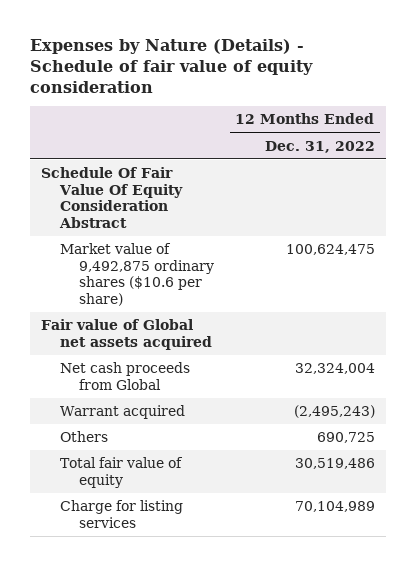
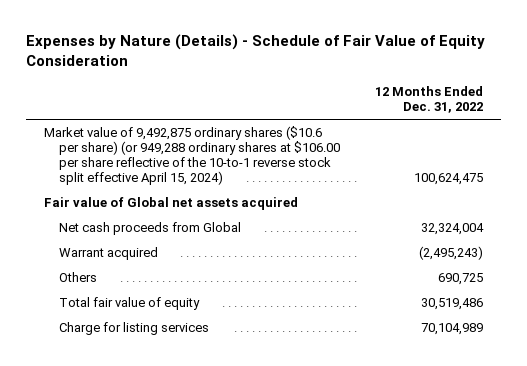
[30,39,314,94] Expenses by Nature (Details) - Schedule of fair value of equity consideration -> [26,34,486,67] Expenses by Nature (Details) - Schedule of Fair Value of Equity Consideration
[41,167,184,229] Schedule Of Fair Value Of Equity Consideration Abstract -> none
[60,243,214,307] Market value of 9,492,875 ordinary shares ($10.6 per share) -> [44,126,340,186] Market value of 9,492,875 ordinary shares ($10.6 per share) (or 949,288 ordinary shares at $106.00 per share reflective of the 10-to-1 reverse stock split effective April 15, 2024)

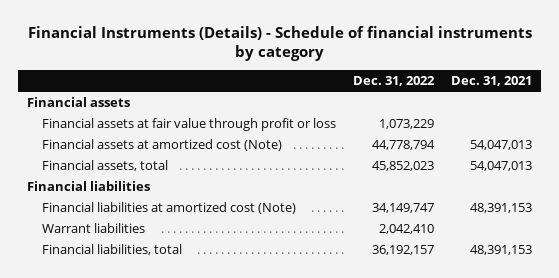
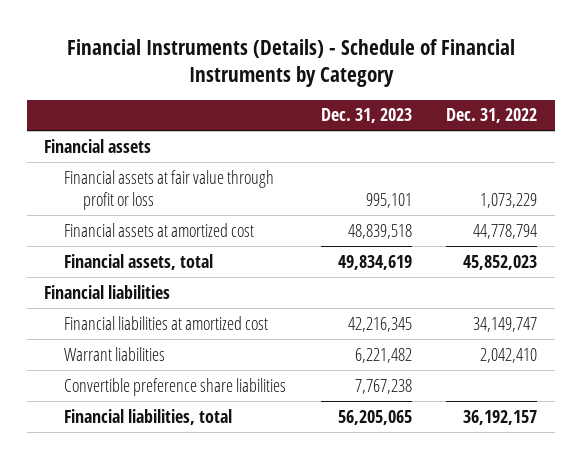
[27,25,532,62] Financial Instruments (Details) - Schedule of financial instruments by category -> [66,38,515,88] Financial Instruments (Details) - Schedule of Financial Instruments by Category
[451,76,533,87] Dec. 31, 2021 -> none
none -> [320,108,412,124] Dec. 31, 2023
[41,139,282,152] Financial assets at amortized cost (Note) -> [63,222,254,237] Financial assets at amortized cost
[41,202,296,215] Financial liabilities at amortized cost (Note) -> [63,315,268,330] Financial liabilities at amortized cost
none -> [63,377,286,396] Convertible preference share liabilities

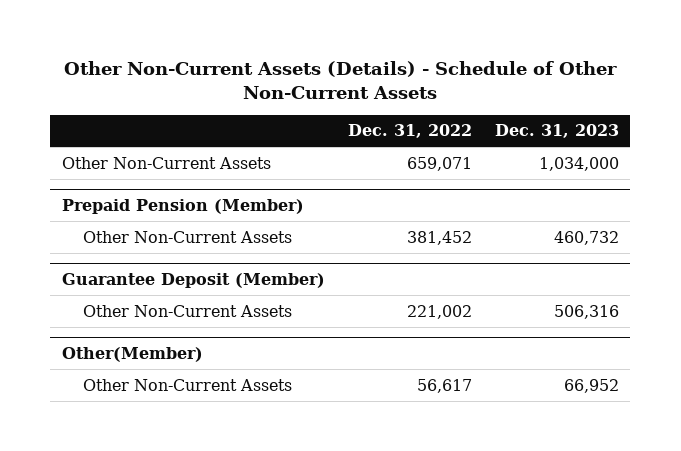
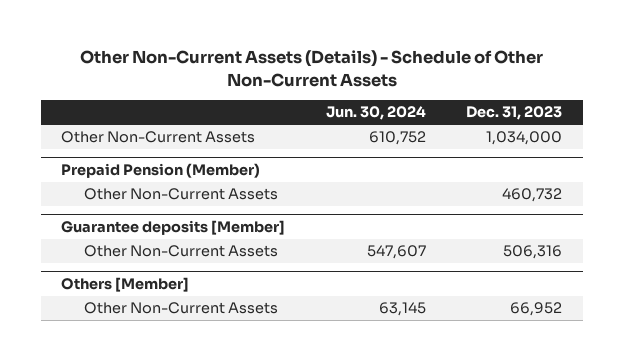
[347,124,472,139] Dec. 31, 2022 -> none
none -> [325,106,426,121] Jun. 30, 2024
[61,272,325,288] Guarantee Deposit (Member) -> [61,220,286,236] Guarantee deposits [Member]
[61,346,203,362] Other(Member) -> [61,277,190,293] Others [Member]

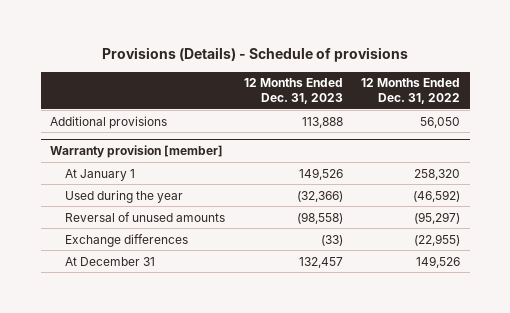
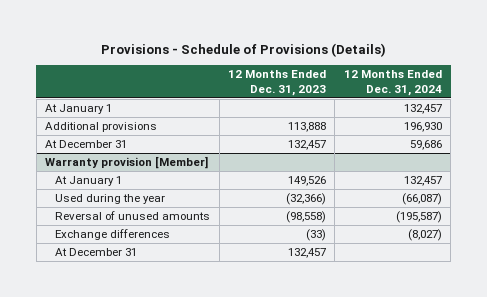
[102,47,409,63] Provisions (Details) - Schedule of provisions -> [100,42,386,57] Provisions - Schedule of Provisions (Details)
[361,78,461,104] 12 Months Ended Dec. 31, 2022 -> none
none -> [343,70,442,96] 12 Months Ended Dec. 31, 2024
none -> [45,103,113,114] At January 1
none -> [45,139,128,148] At December 31
[50,144,224,158] Warranty provision [member] -> [45,155,209,169] Warranty provision [Member]

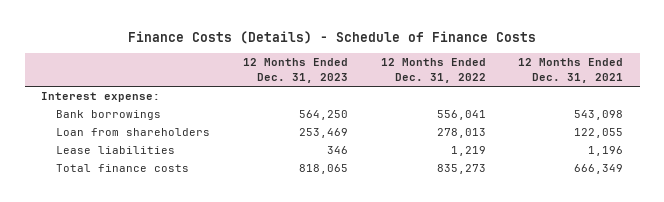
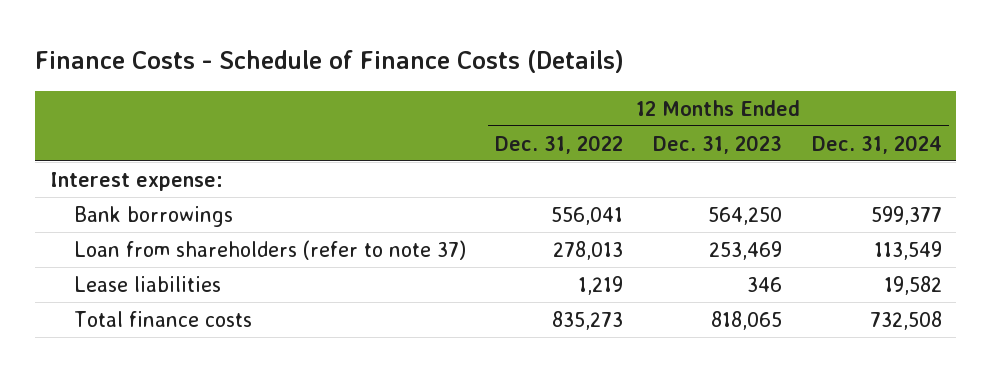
[128,30,537,44] Finance Costs (Details) - Schedule of Finance Costs -> [35,50,625,74] Finance Costs - Schedule of Finance Costs (Details)
[518,58,624,83] 12 Months Ended Dec. 31, 2021 -> none
none -> [811,134,942,154] Dec. 31, 2024
[55,128,210,137] Loan from shareholders -> [73,239,466,260] Loan from shareholders (refer to note 37)

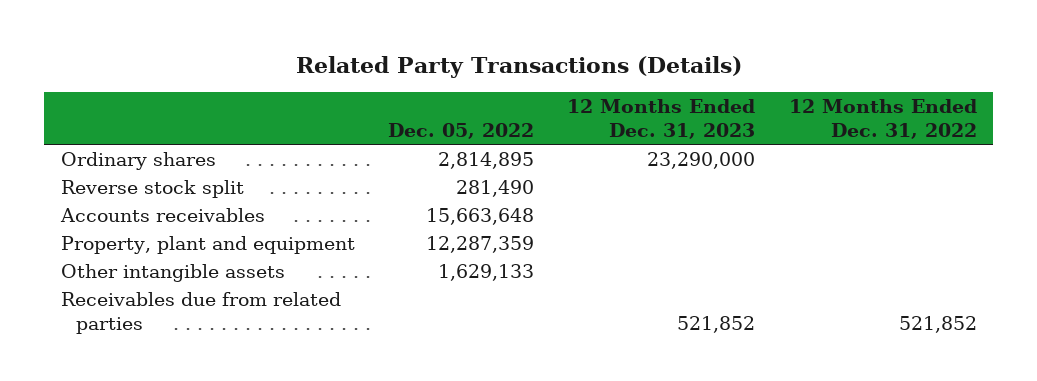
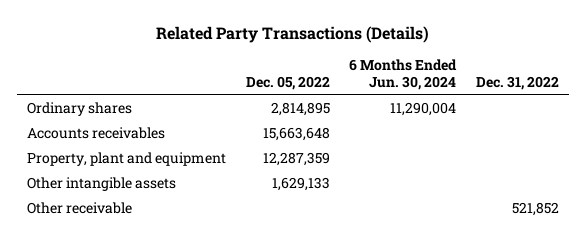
[567,99,756,140] 12 Months Ended Dec. 31, 2023 -> none
[788,99,977,140] 12 Months Ended Dec. 31, 2022 -> none
none -> [349,59,458,90] 6 Months Ended Jun. 30, 2024
none -> [475,75,559,90] Dec. 31, 2022
[60,180,244,199] Reverse stock split -> none
[60,292,341,334] Receivables due from related parties -> [26,201,132,214] Other receivable

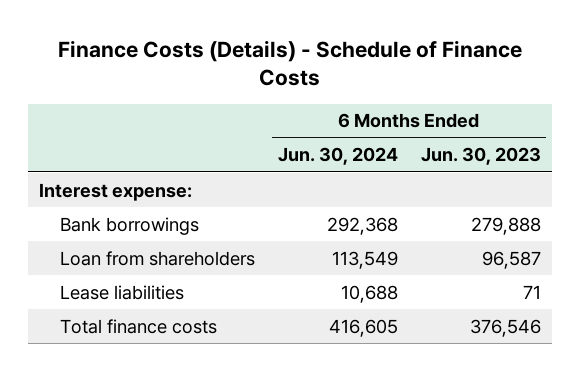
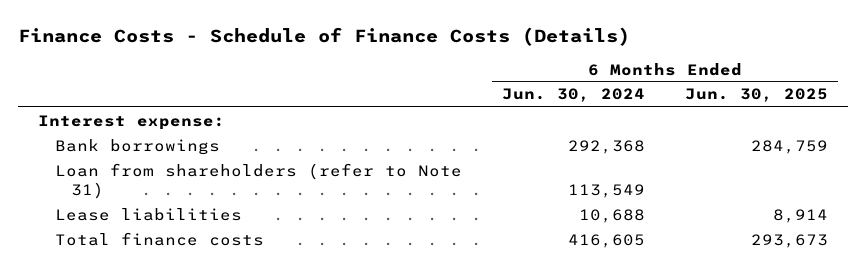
[58,39,523,87] Finance Costs (Details) - Schedule of Finance Costs -> [18,26,631,46] Finance Costs - Schedule of Finance Costs (Details)
[420,147,541,166] Jun. 30, 2023 -> none
none -> [684,88,828,103] Jun. 30, 2025
[59,250,255,266] Loan from shareholders -> [54,162,462,199] Loan from shareholders (refer to Note 31)

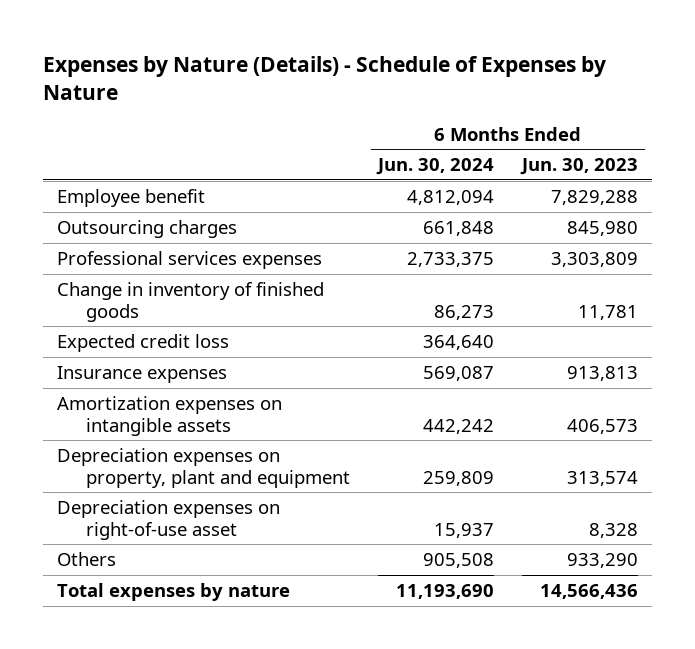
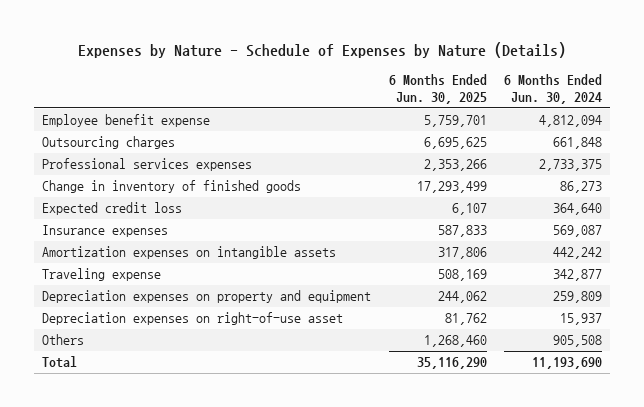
[43,55,607,101] Expenses by Nature (Details) - Schedule of Expenses by Nature -> [78,41,567,58] Expenses by Nature - Schedule of Expenses by Nature (Details)
[519,158,638,176] Jun. 30, 2023 -> none
none -> [388,73,487,105] 6 Months Ended Jun. 30, 2025
[57,188,206,207] Employee benefit -> [42,114,211,128] Employee benefit expense
none -> [42,268,162,282] Traveling expense
[57,447,350,488] Depreciation expenses on property, plant and equipment -> [42,290,372,304] Depreciation expenses on property and equipment
[57,582,291,601] Total expenses by nature -> [42,356,78,369] Total

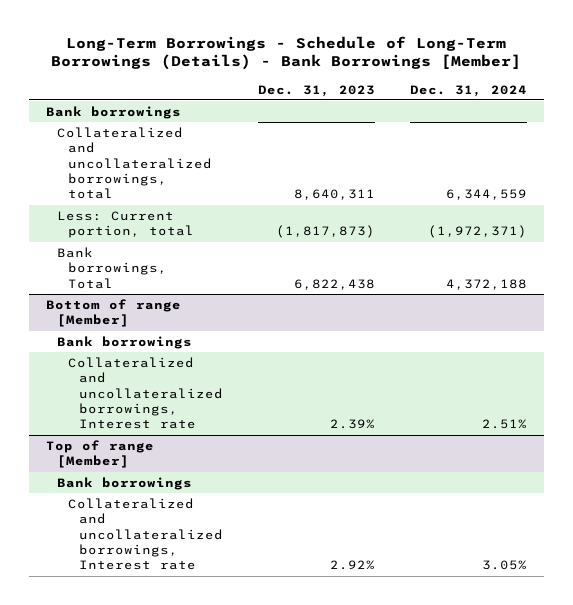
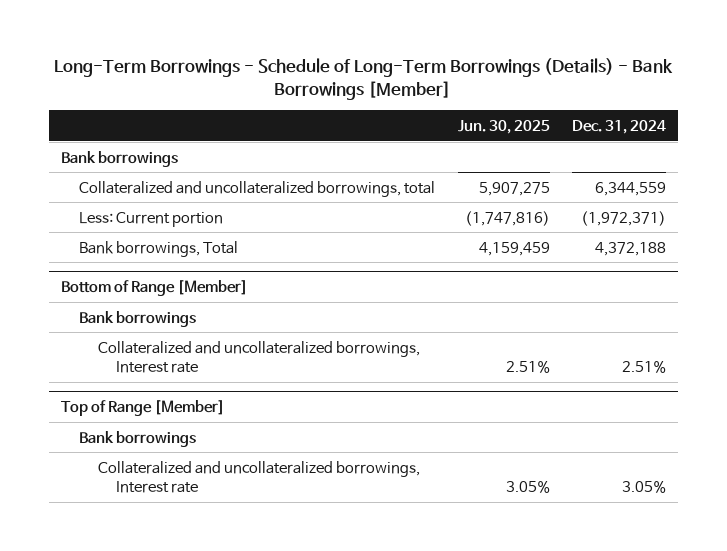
[257,84,375,97] Dec. 31, 2023 -> none
none -> [457,119,550,134] Jun. 30, 2025
[56,210,194,239] Less: Current portion, total -> [79,211,224,227] Less: Current portion
[46,298,182,328] Bottom of range [Member] -> [60,280,248,297] Bottom of Range [Member]
[46,439,155,469] Top of range [Member] -> [60,400,225,417] Top of Range [Member]

